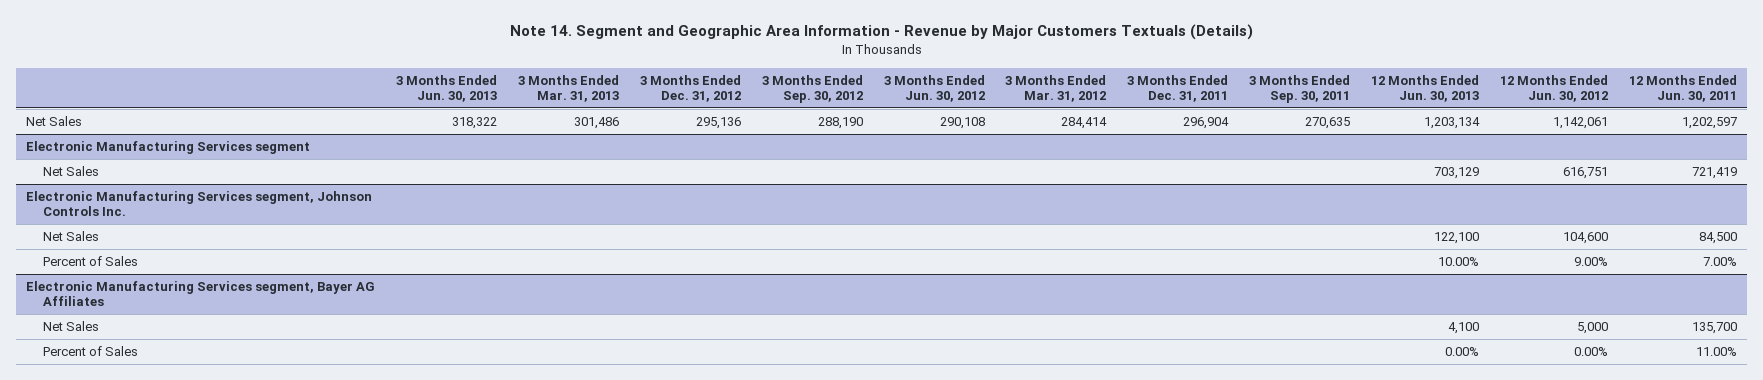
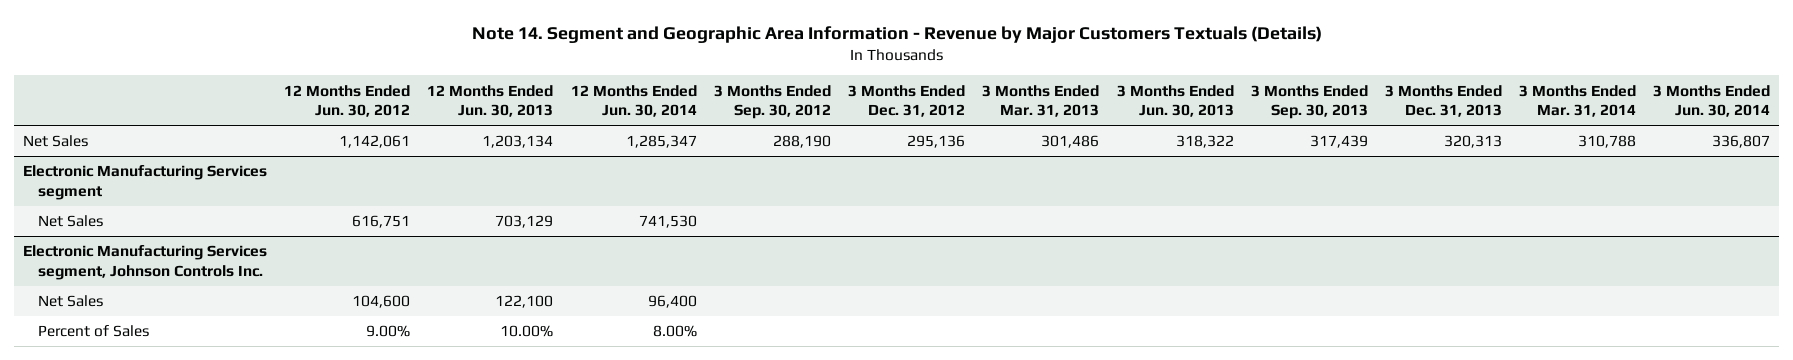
[883,74,985,102] 3 Months Ended Jun. 30, 2012 -> none
[1005,74,1107,102] 3 Months Ended Mar. 31, 2012 -> none
[1127,74,1229,102] 3 Months Ended Dec. 31, 2011 -> none
[1249,74,1351,103] 3 Months Ended Sep. 30, 2011 -> none
[1628,74,1737,102] 12 Months Ended Jun. 30, 2011 -> none
none -> [570,84,697,117] 12 Months Ended Jun. 30, 2014
none -> [1250,84,1368,119] 3 Months Ended Sep. 30, 2013
none -> [1384,84,1502,117] 3 Months Ended Dec. 31, 2013
none -> [1519,84,1637,117] 3 Months Ended Mar. 31, 2014
none -> [1653,84,1771,117] 3 Months Ended Jun. 30, 2014
[26,281,376,307] Electronic Manufacturing Services segment, Bayer AG Affiliates -> none
[42,321,99,332] Net Sales -> none
[42,346,138,357] Percent of Sales -> none

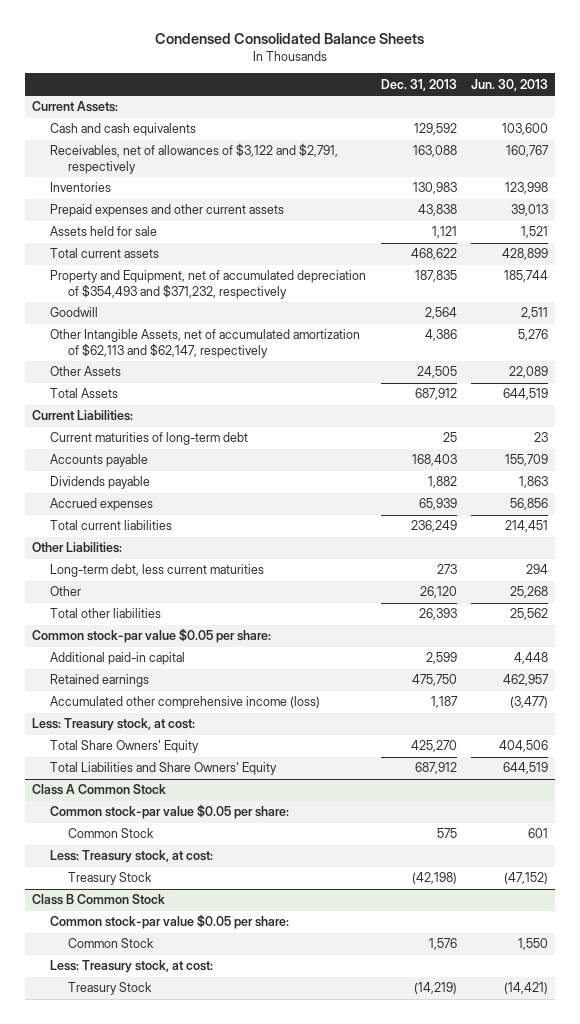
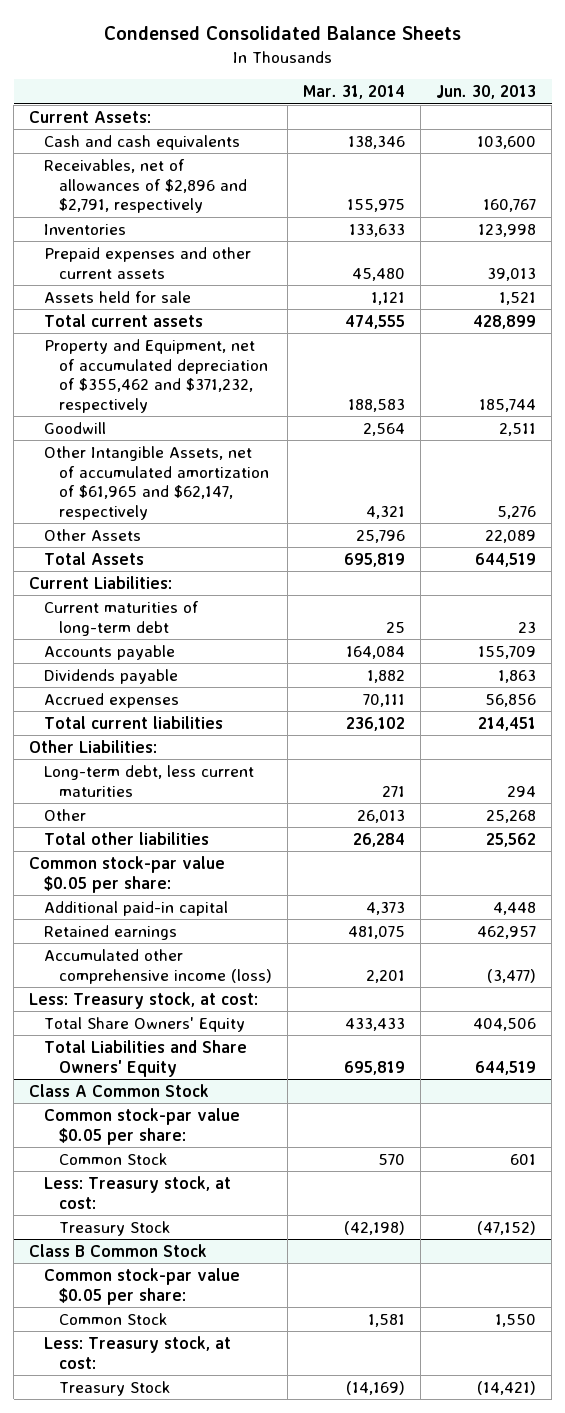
[380,78,457,91] Dec. 31, 2013 -> none
none -> [303,85,406,100] Mar. 31, 2014
[50,143,339,174] Receivables, net of allowances of $3,122 and $2,791, respectively -> [44,158,248,214] Receivables, net of allowances of $2,896 and $2,791, respectively
[50,270,367,299] Property and Equipment, net of accumulated depreciation of $354,493 and $371,232, respectively -> [44,338,269,413] Property and Equipment, net of accumulated depreciation of $355,462 and $371,232, respectively
[50,329,361,358] Other Intangible Assets, net of accumulated amortization of $62,113 and $62,147, respectively -> [44,445,270,520] Other Intangible Assets, net of accumulated amortization of $61,965 and $62,147, respectively

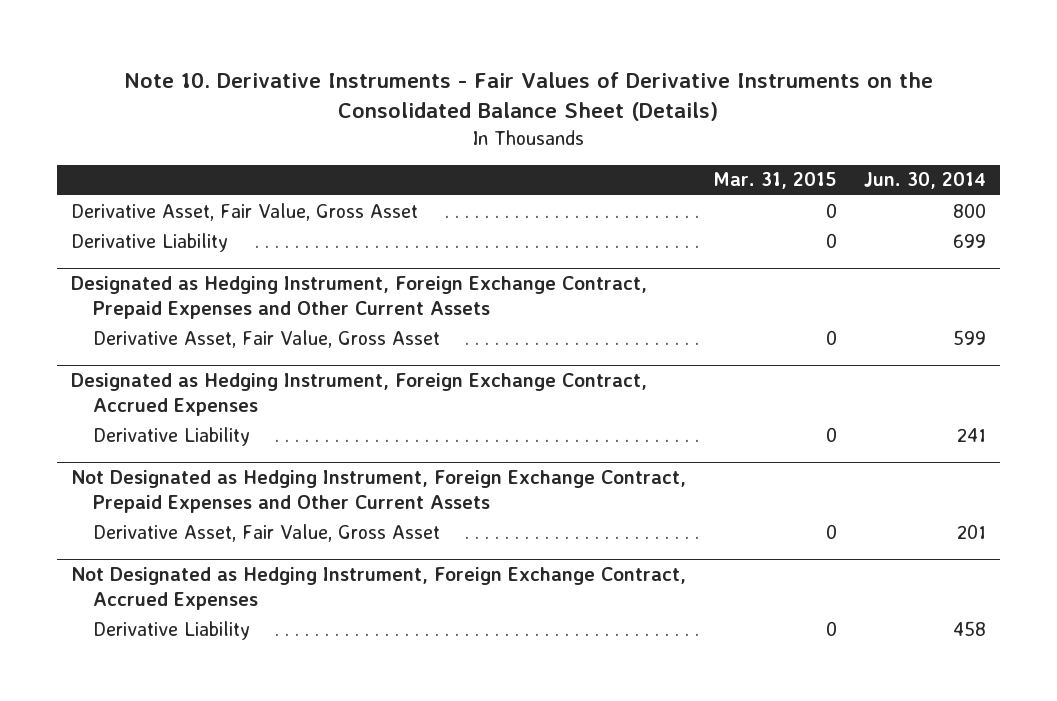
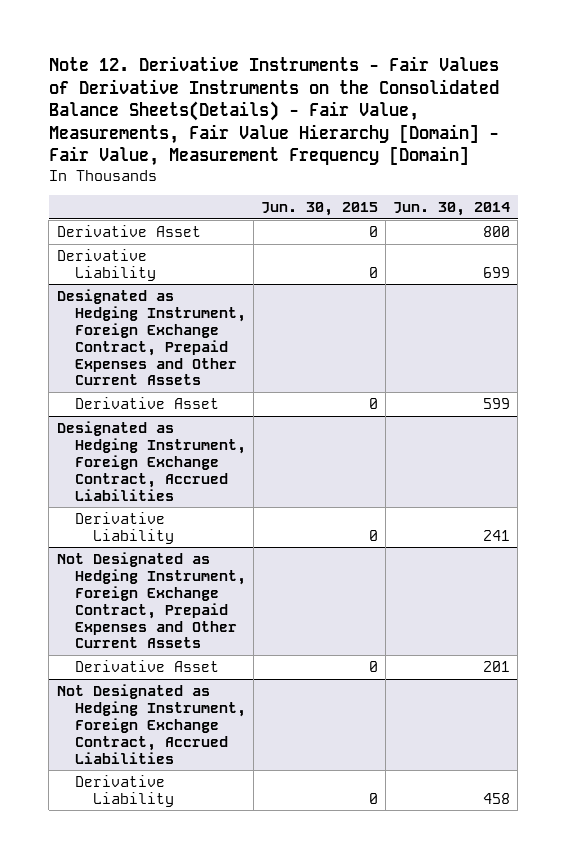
[124,71,934,122] Note 10. Derivative Instruments - Fair Values of Derivative Instruments on the Consolidated Balance Sheet (Details) -> [48,56,499,167] Note 12. Derivative Instruments - Fair Values of Derivative Instruments on the Consolidated Balance Sheets(Details) - Fair Value, Measurements, Fair Value Hierarchy [Domain] - Fair Value, Measurement Frequency [Domain]
[712,172,837,190] Mar. 31, 2015 -> none
none -> [260,202,378,217] Jun. 30, 2015
[70,202,418,221] Derivative Asset, Fair Value, Gross Asset -> [56,224,201,237] Derivative Asset
[93,329,441,348] Derivative Asset, Fair Value, Gross Asset -> [74,396,219,409] Derivative Asset
[70,373,647,416] Designated as Hedging Instrument, Foreign Exchange Contract, Accrued Expenses -> [56,420,246,501] Designated as Hedging Instrument, Foreign Exchange Contract, Accrued Liabilities
[93,523,441,542] Derivative Asset, Fair Value, Gross Asset -> [74,659,219,672] Derivative Asset
[70,567,686,610] Not Designated as Hedging Instrument, Foreign Exchange Contract, Accrued Expenses -> [56,683,246,764] Not Designated as Hedging Instrument, Foreign Exchange Contract, Accrued Liabilities

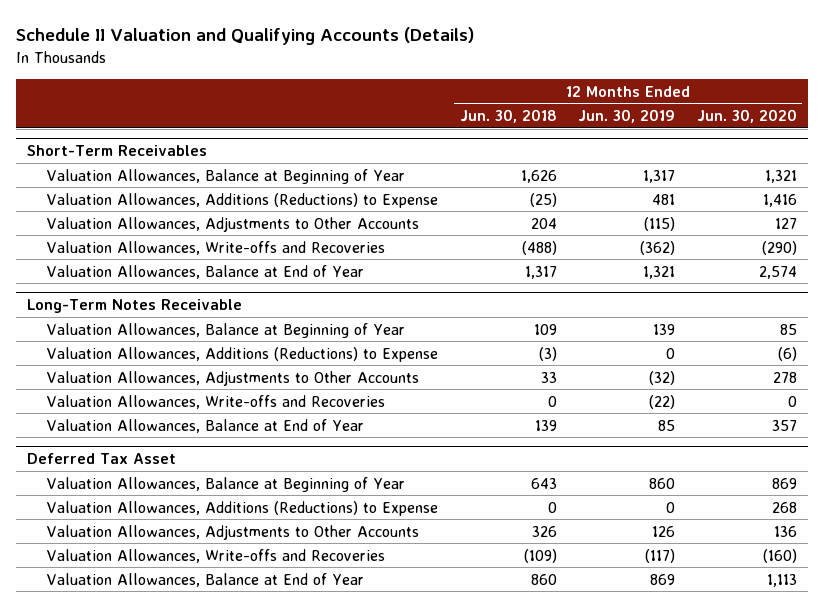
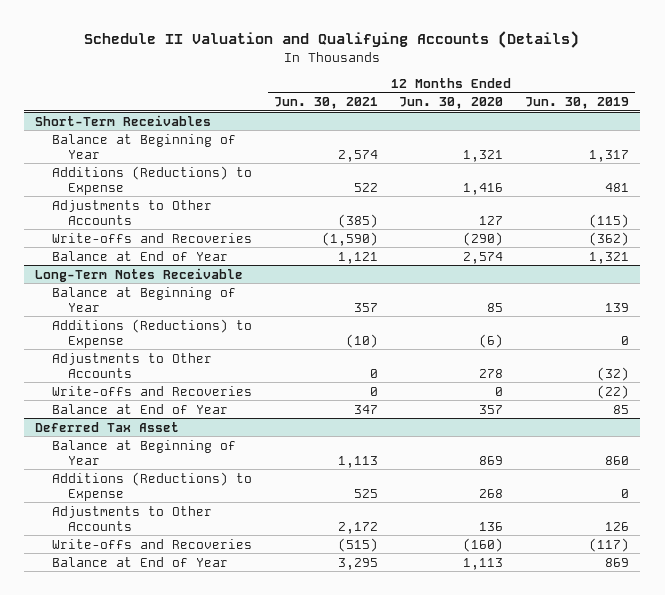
[459,109,557,124] Jun. 30, 2018 -> none
none -> [273,97,378,110] Jun. 30, 2021
[47,168,406,184] Valuation Allowances, Balance at Beginning of Year -> [51,133,236,159] Balance at Beginning of Year
[47,192,439,208] Valuation Allowances, Additions (Reductions) to Expense -> [51,165,252,195] Additions (Reductions) to Expense
[47,216,420,232] Valuation Allowances, Adjustments to Other Accounts -> [51,199,212,225] Adjustments to Other Accounts
[47,240,386,255] Valuation Allowances, Write-offs and Recoveries -> [51,232,252,243] Write-offs and Recoveries
[47,264,365,279] Valuation Allowances, Balance at End of Year -> [51,250,228,261] Balance at End of Year
[47,322,406,338] Valuation Allowances, Balance at Beginning of Year -> [51,286,236,312] Balance at Beginning of Year
[47,346,439,362] Valuation Allowances, Additions (Reductions) to Expense -> [51,318,252,348] Additions (Reductions) to Expense
[47,370,420,386] Valuation Allowances, Adjustments to Other Accounts -> [51,352,212,378] Adjustments to Other Accounts
[47,394,386,409] Valuation Allowances, Write-offs and Recoveries -> [51,385,252,396] Write-offs and Recoveries
[47,418,365,433] Valuation Allowances, Balance at End of Year -> [51,403,228,414] Balance at End of Year
[47,476,406,492] Valuation Allowances, Balance at Beginning of Year -> [51,439,236,465] Balance at Beginning of Year
[47,500,439,516] Valuation Allowances, Additions (Reductions) to Expense -> [51,471,252,501] Additions (Reductions) to Expense
[47,524,420,540] Valuation Allowances, Adjustments to Other Accounts -> [51,505,212,531] Adjustments to Other Accounts
[47,548,386,563] Valuation Allowances, Write-offs and Recoveries -> [51,538,252,549] Write-offs and Recoveries
[47,572,365,587] Valuation Allowances, Balance at End of Year -> [51,556,228,567] Balance at End of Year

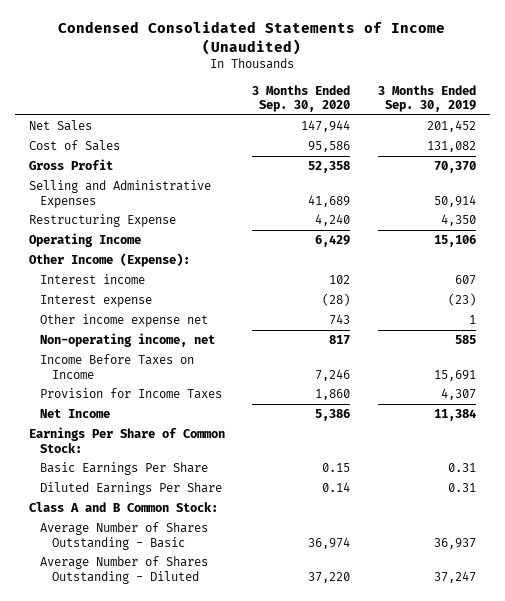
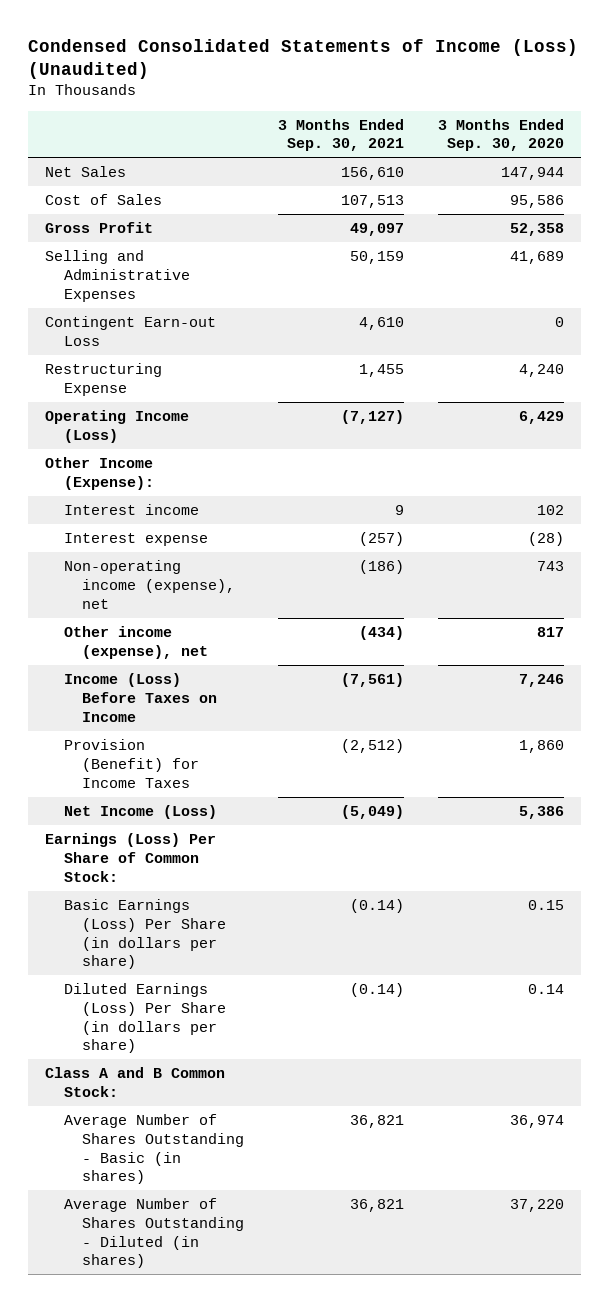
[58,21,446,56] Condensed Consolidated Statements of Income (Unaudited) -> [28,38,579,80] Condensed Consolidated Statements of Income (Loss) (Unaudited)
[378,84,477,113] 3 Months Ended Sep. 30, 2019 -> none
none -> [278,118,405,152] 3 Months Ended Sep. 30, 2021
none -> [45,316,217,346] Contingent Earn-out Loss
[28,233,141,248] Operating Income -> [45,410,190,443] Operating Income (Loss)
[40,314,209,328] Other income expense net -> [63,560,236,609] Non-operating income (expense), net
[40,333,216,348] Non-operating income, net -> [63,626,209,659] Other income (expense), net
[40,354,195,379] Income Before Taxes on Income -> [63,673,218,722] Income (Loss) Before Taxes on Income
[40,388,223,400] Provision for Income Taxes -> [63,739,200,788] Provision (Benefit) for Income Taxes
[40,409,111,419] Net Income -> [63,805,217,820] Net Income (Loss)
[28,427,225,453] Earnings Per Share of Common Stock: -> [45,833,217,882] Earnings (Loss) Per Share of Common Stock:
[40,462,209,476] Basic Earnings Per Share -> [63,899,227,970] Basic Earnings (Loss) Per Share (in dollars per share)
[40,482,223,496] Diluted Earnings Per Share -> [63,983,227,1054] Diluted Earnings (Loss) Per Share (in dollars per share)
[40,522,209,550] Average Number of Shares Outstanding - Basic -> [63,1114,245,1185] Average Number of Shares Outstanding - Basic (in shares)
[40,556,209,584] Average Number of Shares Outstanding - Diluted -> [63,1198,245,1269] Average Number of Shares Outstanding - Diluted (in shares)

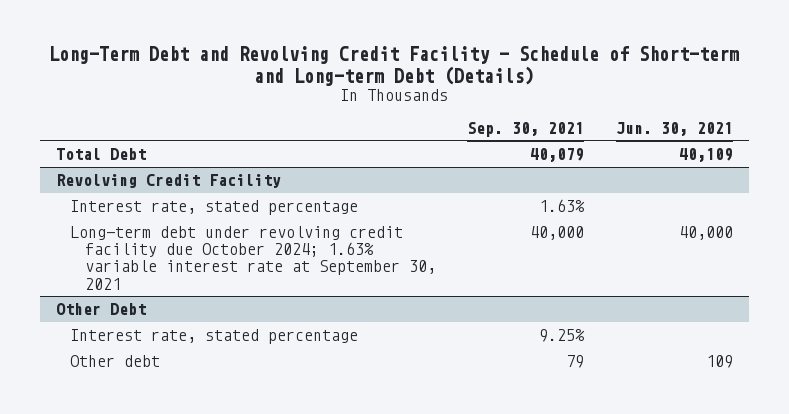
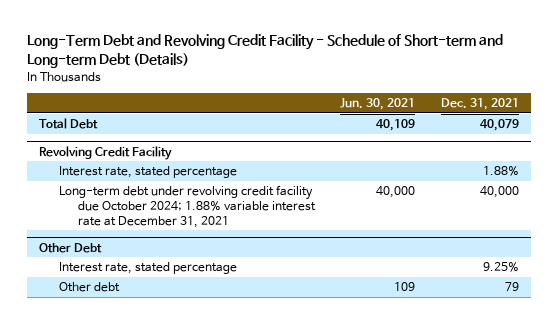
[467,121,585,137] Sep. 30, 2021 -> none
none -> [440,98,519,111] Dec. 31, 2021
[70,226,436,290] Long-term debt under revolving credit facility due October 2024; 1.63% variable interest rate at September 30, 2021 -> [58,185,316,228] Long-term debt under revolving credit facility due October 2024; 1.88% variable interest rate at December 31, 2021

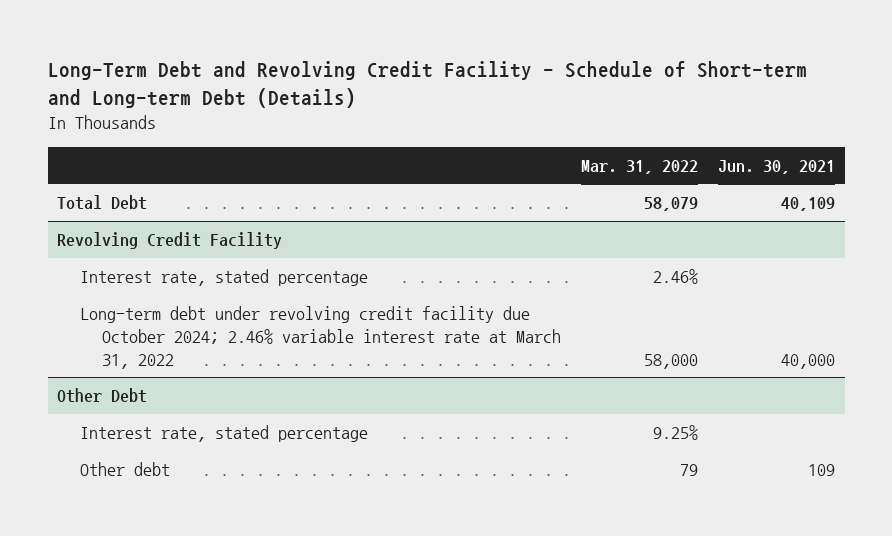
[440,98,519,111] Dec. 31, 2021 -> none
none -> [581,159,699,174] Mar. 31, 2022
[58,185,316,228] Long-term debt under revolving credit facility due October 2024; 1.88% variable interest rate at December 31, 2021 -> [79,306,562,369] Long-term debt under revolving credit facility due October 2024; 2.46% variable interest rate at March 31, 2022

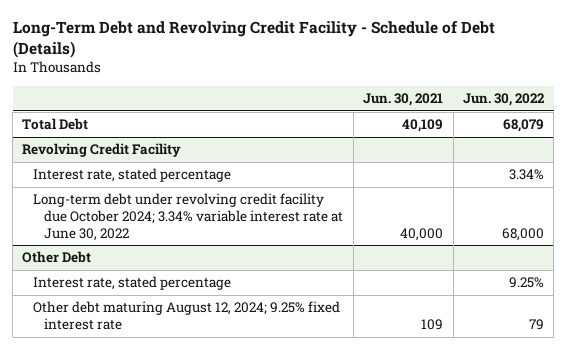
[47,60,807,108] Long-Term Debt and Revolving Credit Facility - Schedule of Short-term and Long-term Debt (Details) -> [12,21,495,59] Long-Term Debt and Revolving Credit Facility - Schedule of Debt (Details)
[581,159,699,174] Mar. 31, 2022 -> none
none -> [462,92,545,106] Jun. 30, 2022
[79,306,562,369] Long-term debt under revolving credit facility due October 2024; 2.46% variable interest rate at March 31, 2022 -> [33,193,344,241] Long-term debt under revolving credit facility due October 2024; 3.34% variable interest rate at June 30, 2022
[79,462,170,477] Other debt -> [33,301,341,331] Other debt maturing August 12, 2024; 9.25% fixed interest rate

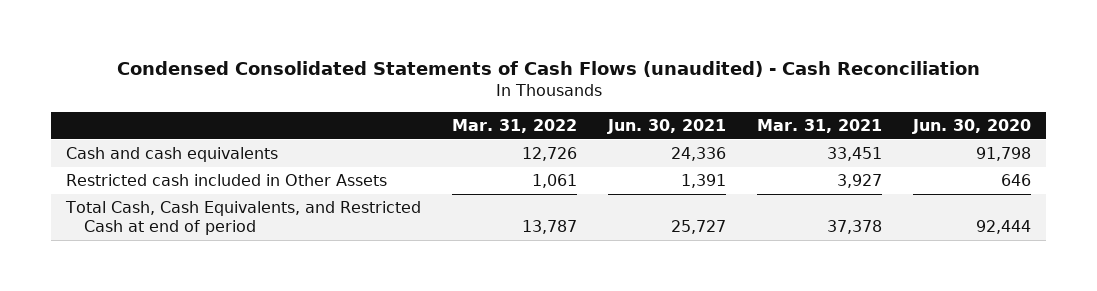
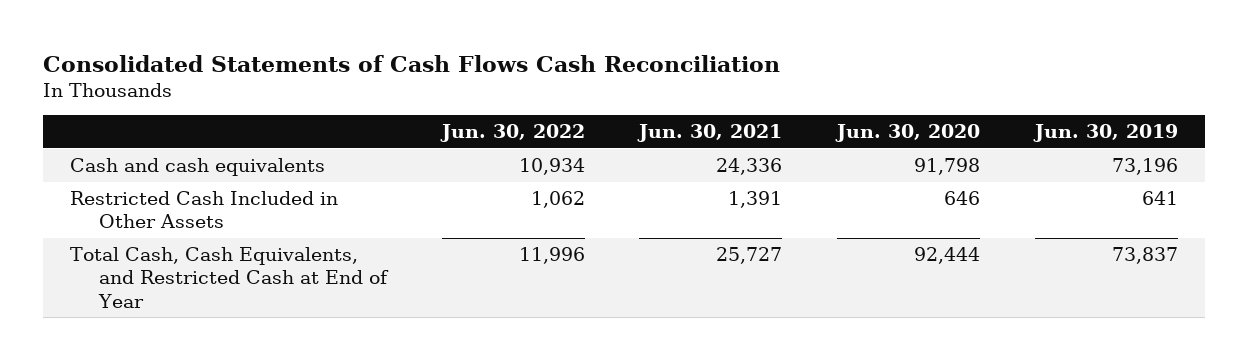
[116,61,980,78] Condensed Consolidated Statements of Cash Flows (unaudited) - Cash Reconciliation -> [42,54,780,72] Consolidated Statements of Cash Flows Cash Reconciliation
[452,118,578,133] Mar. 31, 2022 -> none
[756,118,882,133] Mar. 31, 2021 -> none
none -> [439,124,585,143] Jun. 30, 2022
none -> [1032,124,1178,143] Jun. 30, 2019
[66,174,388,187] Restricted cash included in Other Assets -> [69,191,338,229] Restricted Cash Included in Other Assets
[65,201,422,236] Total Cash, Cash Equivalents, and Restricted Cash at end of period -> [69,247,390,308] Total Cash, Cash Equivalents, and Restricted Cash at End of Year

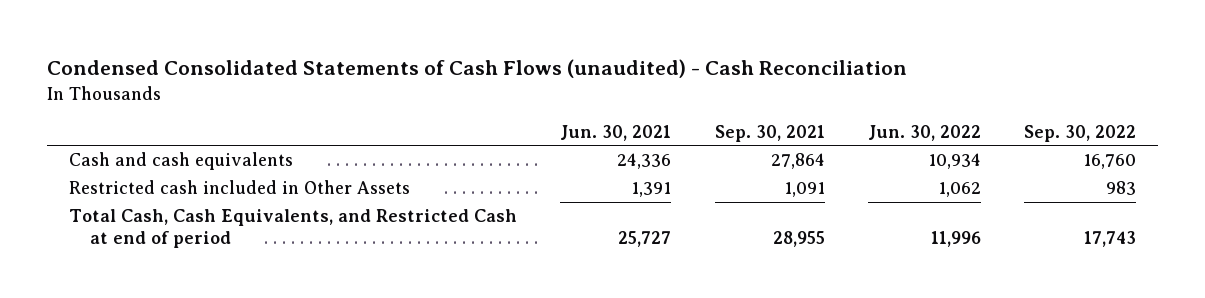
[42,54,780,72] Consolidated Statements of Cash Flows Cash Reconciliation -> [46,59,907,79] Condensed Consolidated Statements of Cash Flows (unaudited) - Cash Reconciliation
[835,124,981,143] Jun. 30, 2020 -> none
[1032,124,1178,143] Jun. 30, 2019 -> none
none -> [714,124,825,142] Sep. 30, 2021
none -> [1024,124,1137,142] Sep. 30, 2022
[69,191,338,229] Restricted Cash Included in Other Assets -> [68,180,410,195] Restricted cash included in Other Assets
[69,247,390,308] Total Cash, Cash Equivalents, and Restricted Cash at End of Year -> [68,209,517,248] Total Cash, Cash Equivalents, and Restricted Cash at end of period

